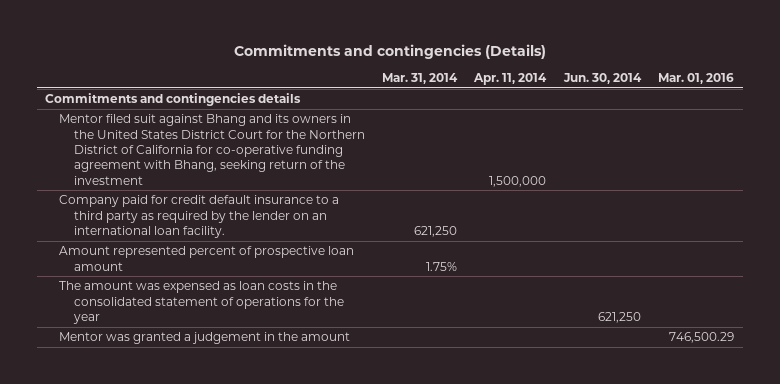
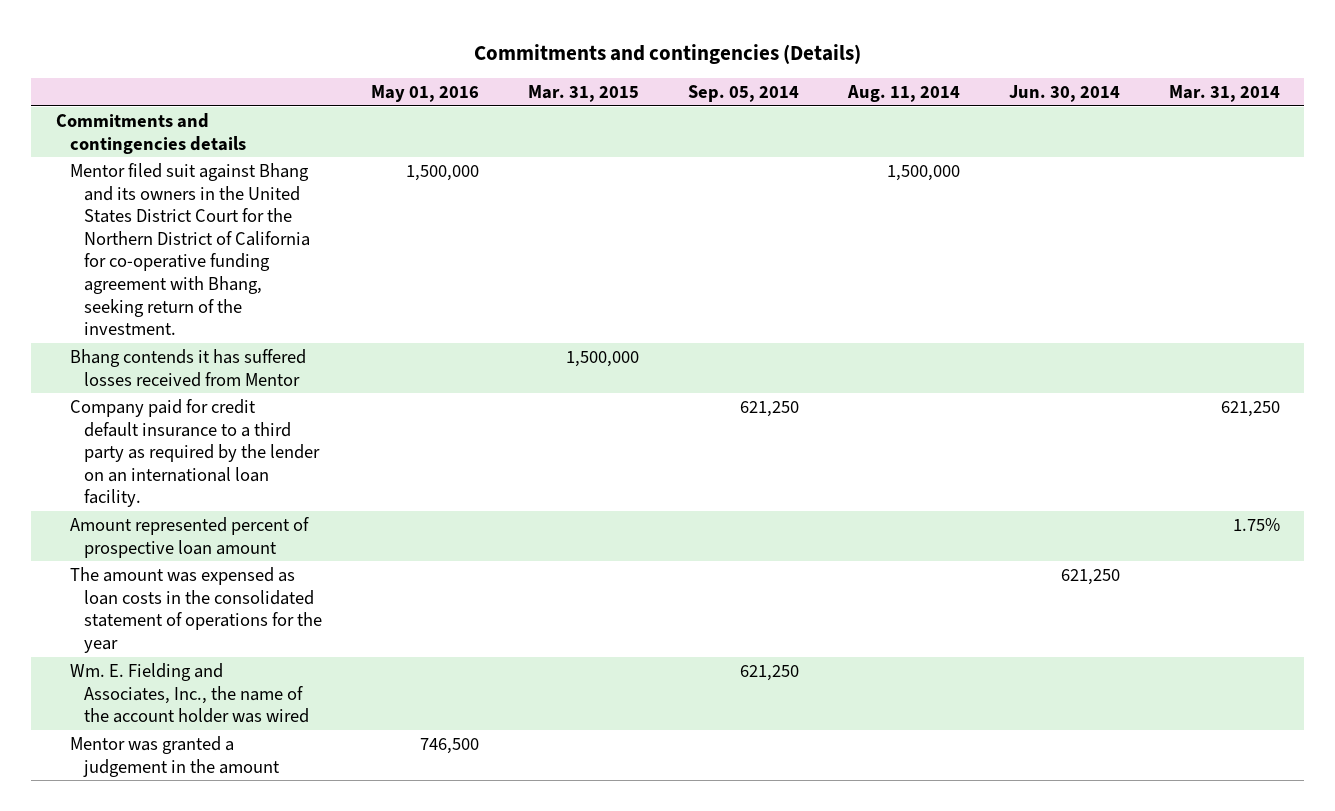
[473,73,548,86] Apr. 11, 2014 -> none
[658,73,735,85] Mar. 01, 2016 -> none
none -> [371,85,480,103] May 01, 2016
none -> [528,85,640,103] Mar. 31, 2015
none -> [688,85,800,103] Sep. 05, 2014
none -> [846,85,960,103] Aug. 11, 2014
[59,114,365,185] Mentor filed suit against Bhang and its owners in the United States District Court for the Northern District of California for co-operative funding agreement with Bhang, seeking return of the investment -> [70,162,311,336] Mentor filed suit against Bhang and its owners in the United States District Court for the Northern District of California for co-operative funding agreement with Bhang, seeking return of the investment.
none -> [70,348,307,387] Bhang contends it has suffered losses received from Mentor
none -> [70,662,310,724] Wm. E. Fielding and Associates, Inc., the name of the account holder was wired

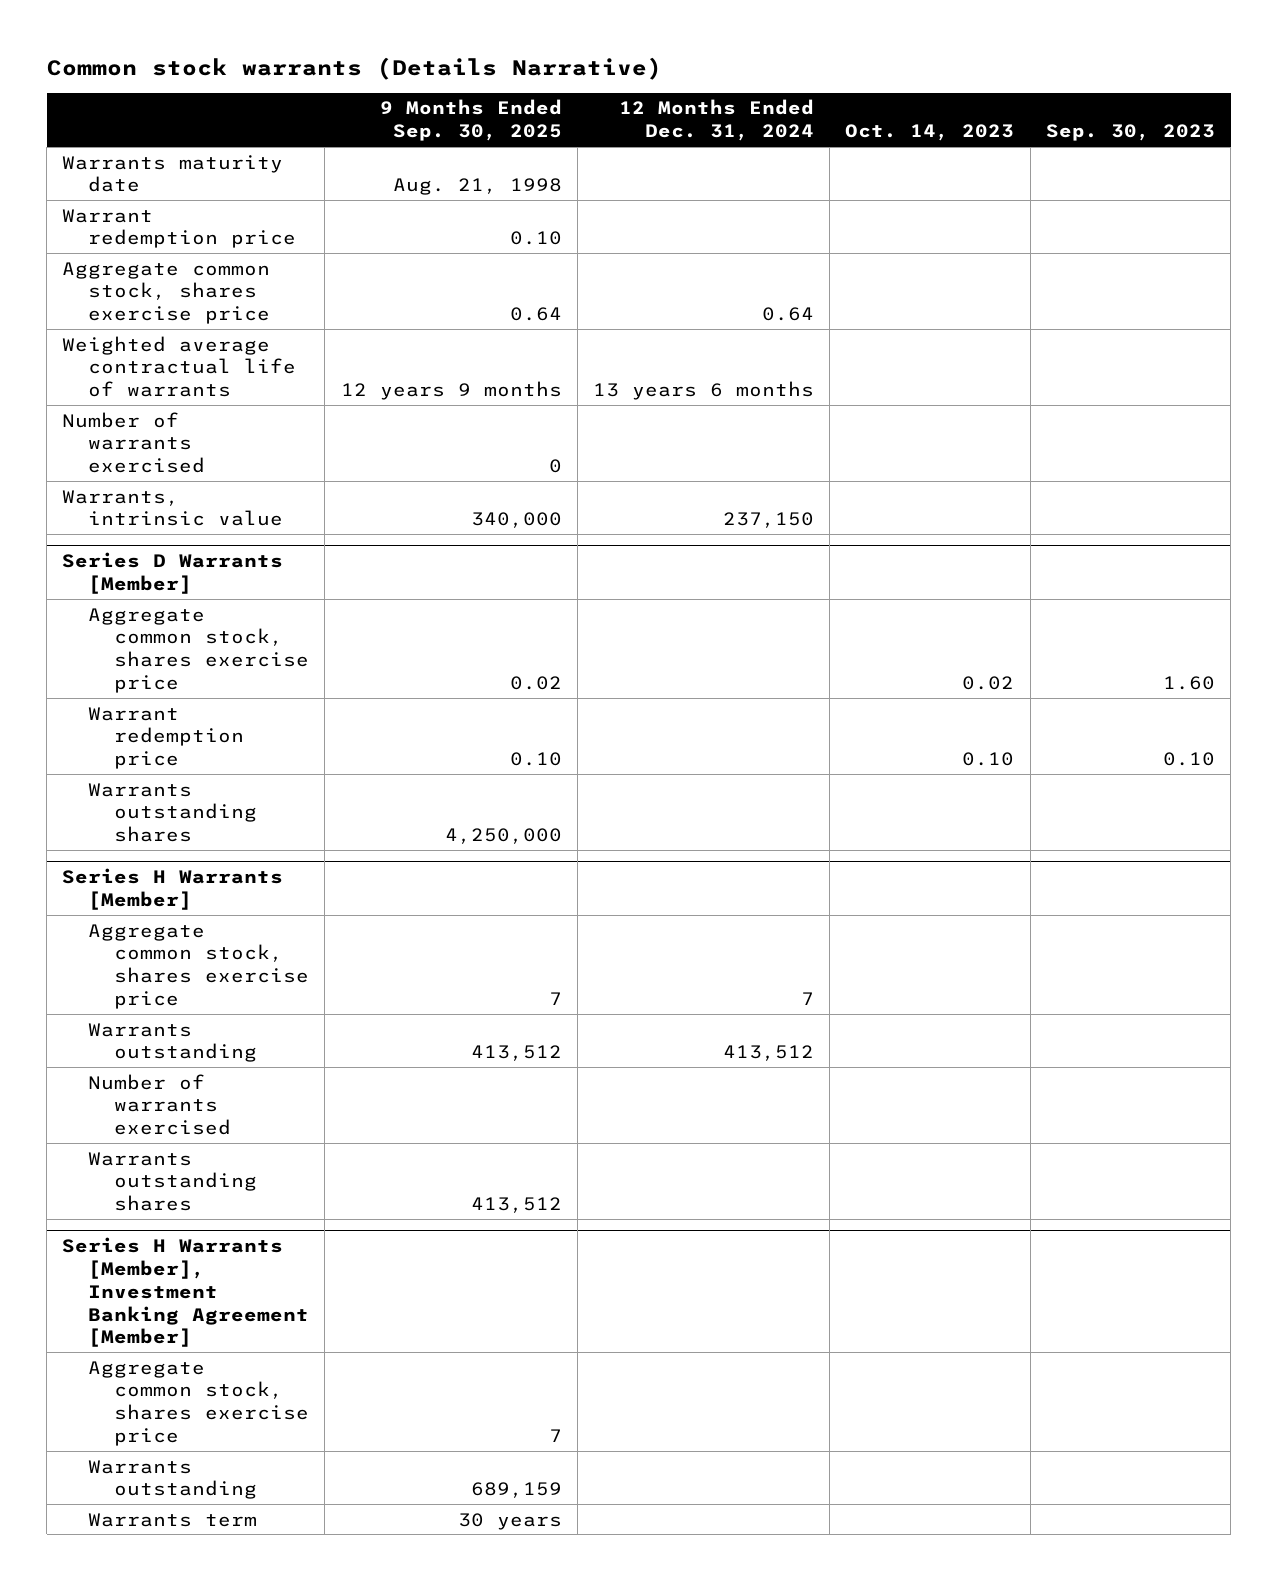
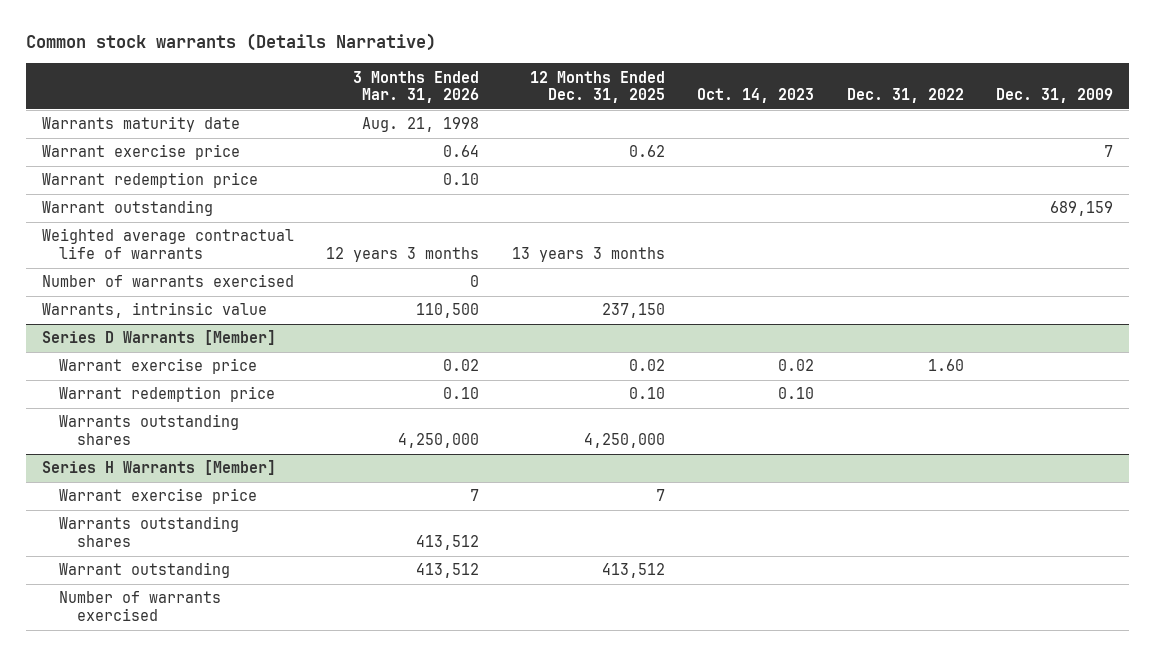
[379,99,562,142] 9 Months Ended Sep. 30, 2025 -> none
[618,99,814,142] 12 Months Ended Dec. 31, 2024 -> none
[1045,124,1215,142] Sep. 30, 2023 -> none
none -> [353,70,480,104] 3 Months Ended Mar. 31, 2026
none -> [529,70,665,104] 12 Months Ended Dec. 31, 2025
none -> [846,88,964,104] Dec. 31, 2022
none -> [996,88,1114,104] Dec. 31, 2009
none -> [41,144,240,161] Warrant exercise price
[62,261,271,325] Aggregate common stock, shares exercise price -> none
none -> [41,200,213,217] Warrant outstanding
[88,607,310,694] Aggregate common stock, shares exercise price -> [59,358,258,375] Warrant exercise price
[88,1022,258,1063] Warrants outstanding -> none
[88,923,310,1010] Aggregate common stock, shares exercise price -> [59,488,258,505] Warrant exercise price
[62,1236,310,1348] Series H Warrants [Member], Investment Banking Agreement [Member] -> none
[88,1360,310,1447] Aggregate common stock, shares exercise price -> none
[88,1459,258,1500] Warrants outstanding -> none
[88,1512,258,1527] Warrants term -> none
none -> [59,562,231,579] Warrant outstanding
[88,1073,232,1136] Number of warrants exercised -> [59,591,222,621] Number of warrants exercised

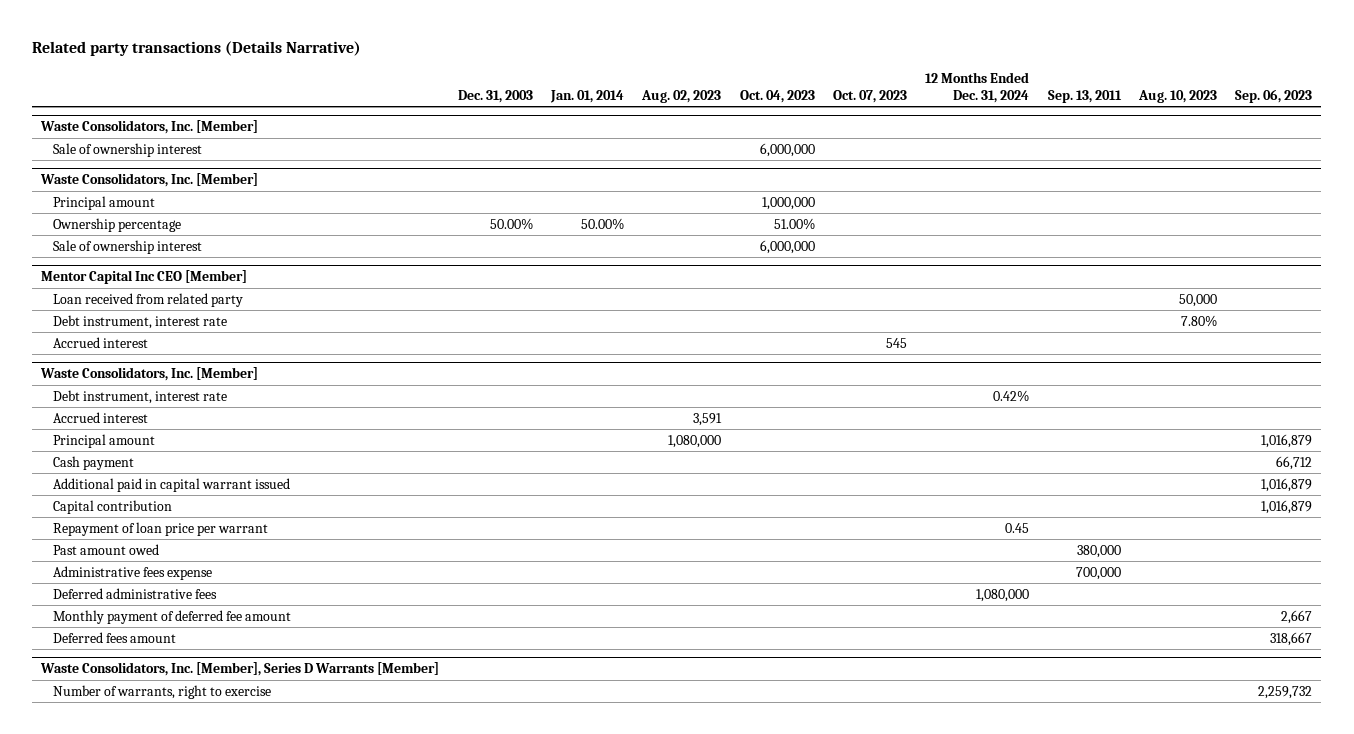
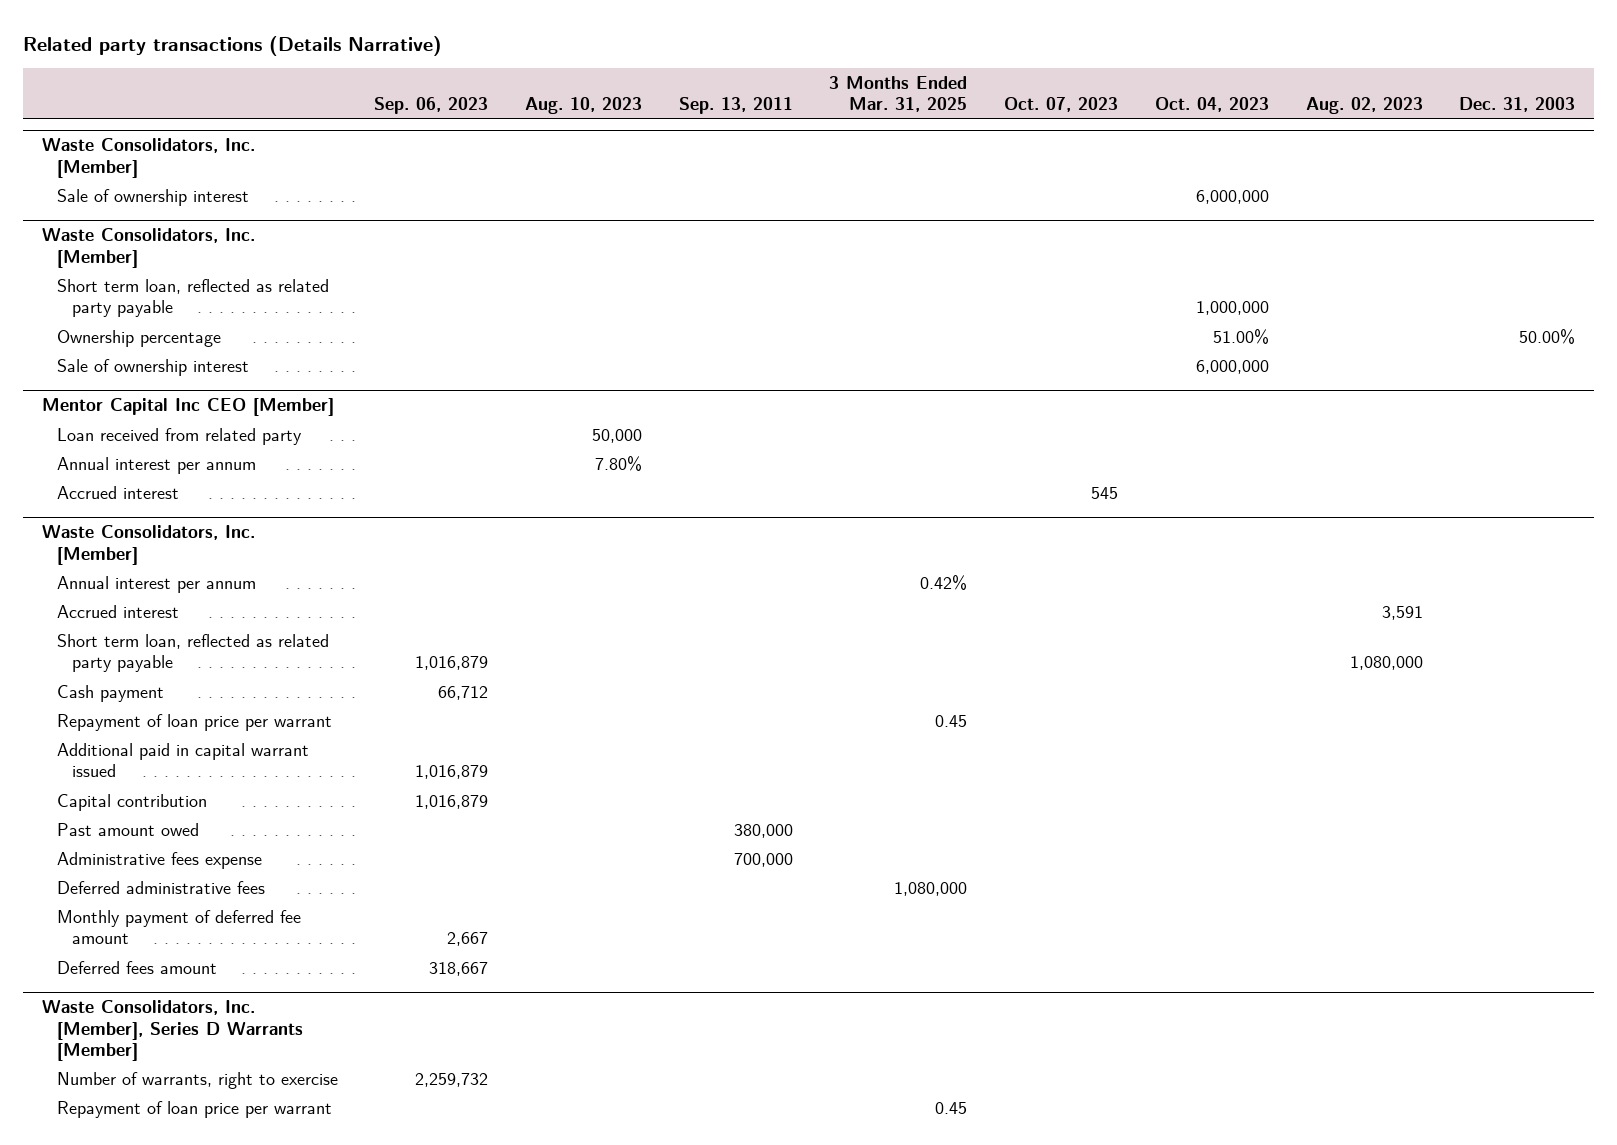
[549,89,624,103] Jan. 01, 2014 -> none
[925,71,1030,103] 12 Months Ended Dec. 31, 2024 -> none
none -> [829,75,968,113] 3 Months Ended Mar. 31, 2025
[53,195,156,210] Principal amount -> [56,278,329,317] Short term loan, reflected as related party payable
[53,314,228,329] Debt instrument, interest rate -> [56,456,256,474] Annual interest per annum
[53,389,228,404] Debt instrument, interest rate -> [56,575,256,593] Annual interest per annum
[53,433,156,448] Principal amount -> [56,633,329,672] Short term loan, reflected as related party payable
[53,521,269,536] Repayment of loan price per warrant -> [56,713,332,731] Repayment of loan price per warrant
none -> [56,1100,332,1118] Repayment of loan price per warrant

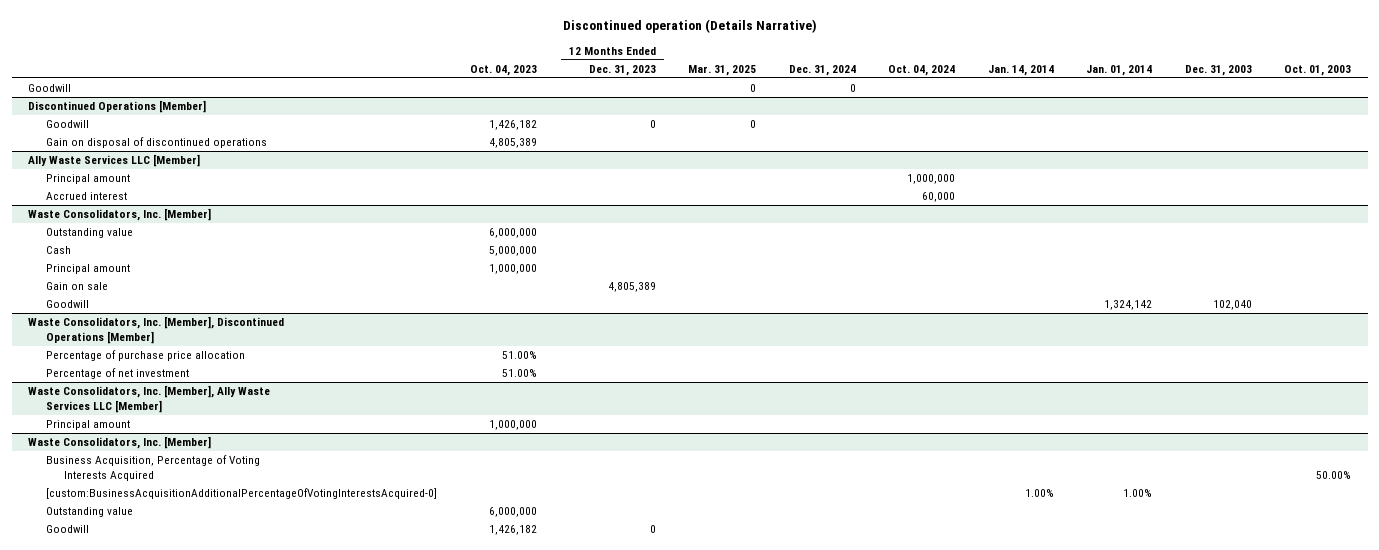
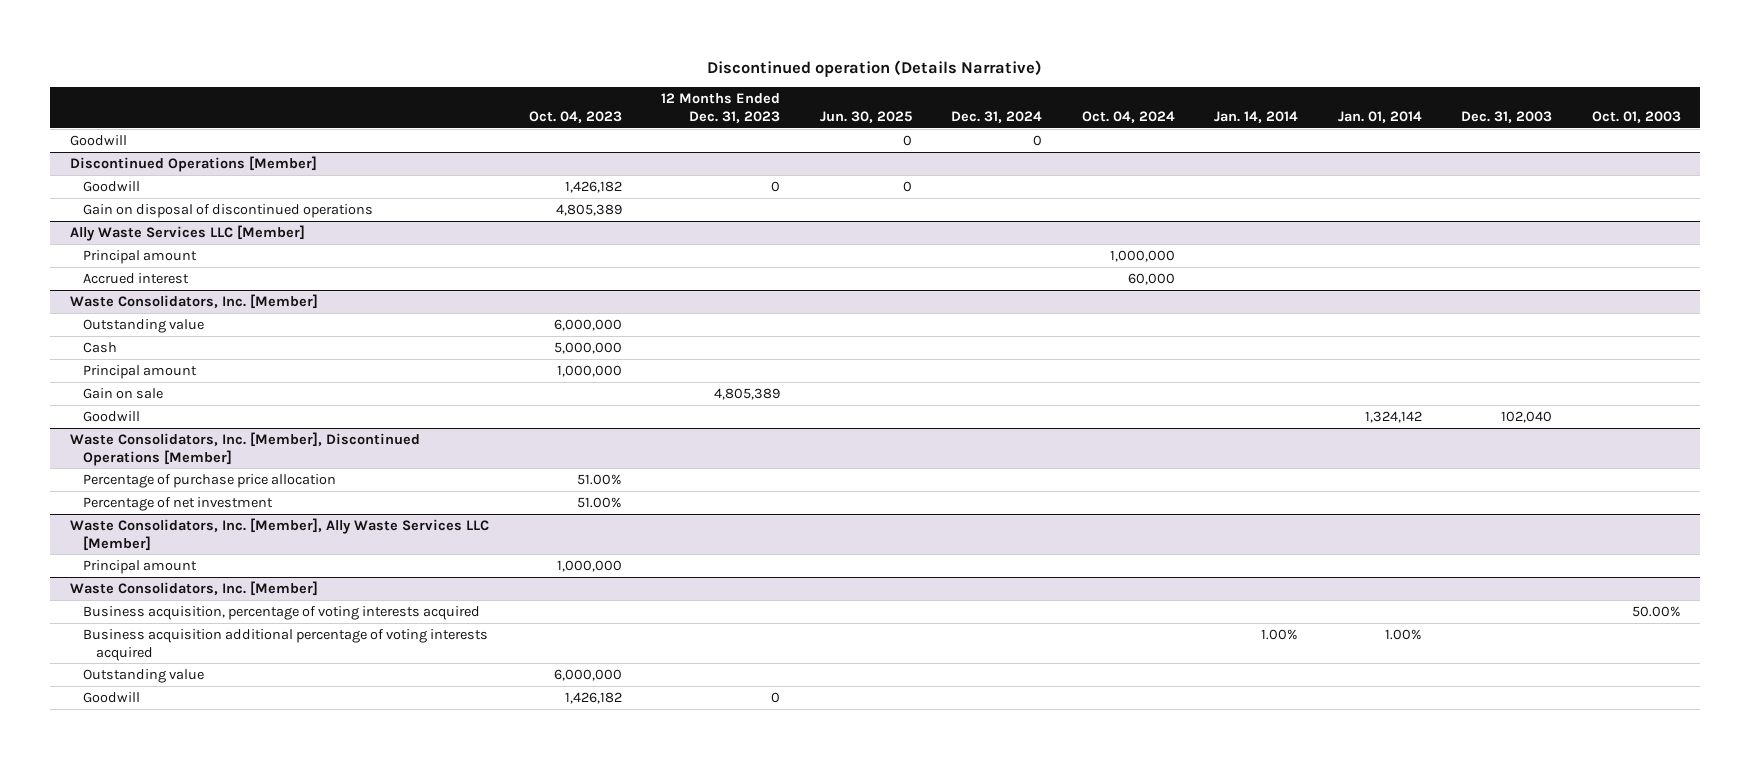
[688,64,757,76] Mar. 31, 2025 -> none
none -> [819,111,912,124] Jun. 30, 2025
[46,455,261,482] Business Acquisition, Percentage of Voting Interests Acquired -> [83,605,481,620] Business acquisition, percentage of voting interests acquired
[46,488,438,500] [custom:BusinessAcquisitionAdditionalPercentageOfVotingInterestsAcquired-0] -> [83,628,489,661] Business acquisition additional percentage of voting interests acquired

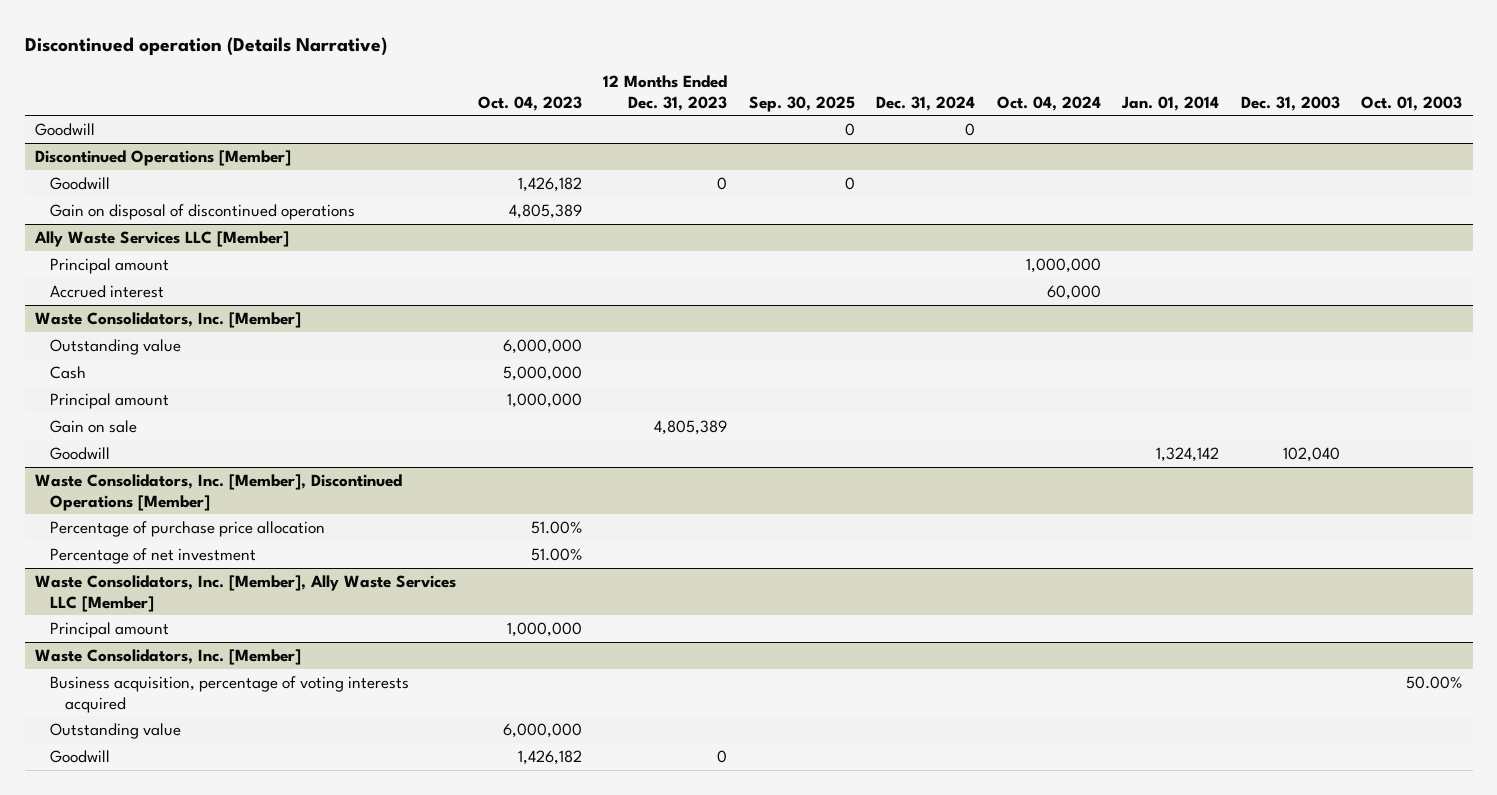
[819,111,912,124] Jun. 30, 2025 -> none
[1214,111,1299,124] Jan. 14, 2014 -> none
none -> [748,95,855,112] Sep. 30, 2025
[83,628,489,661] Business acquisition additional percentage of voting interests acquired -> none

